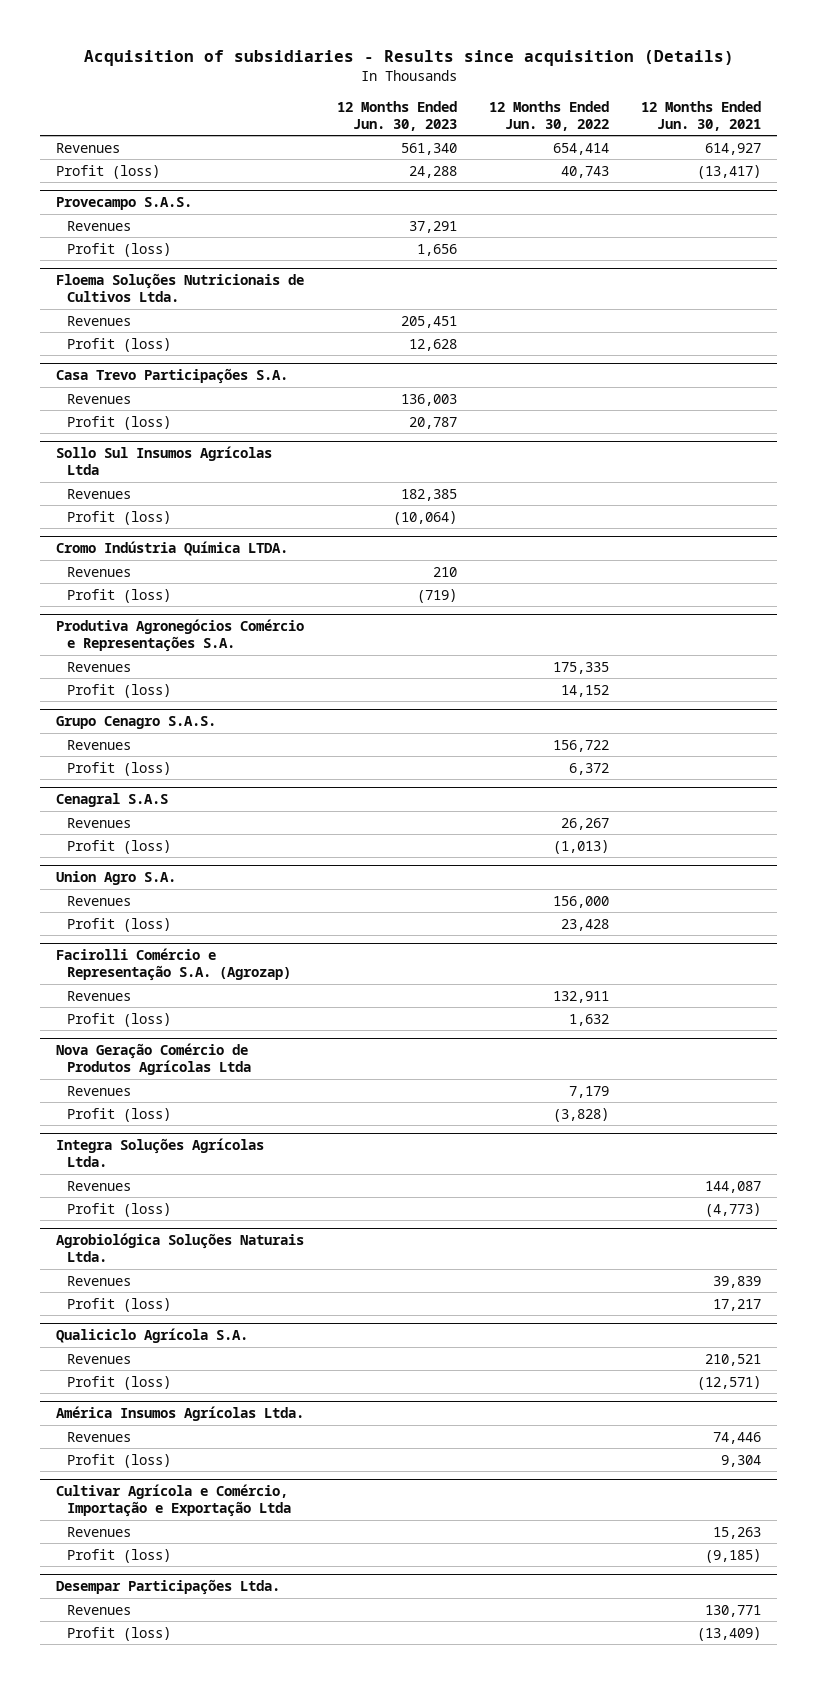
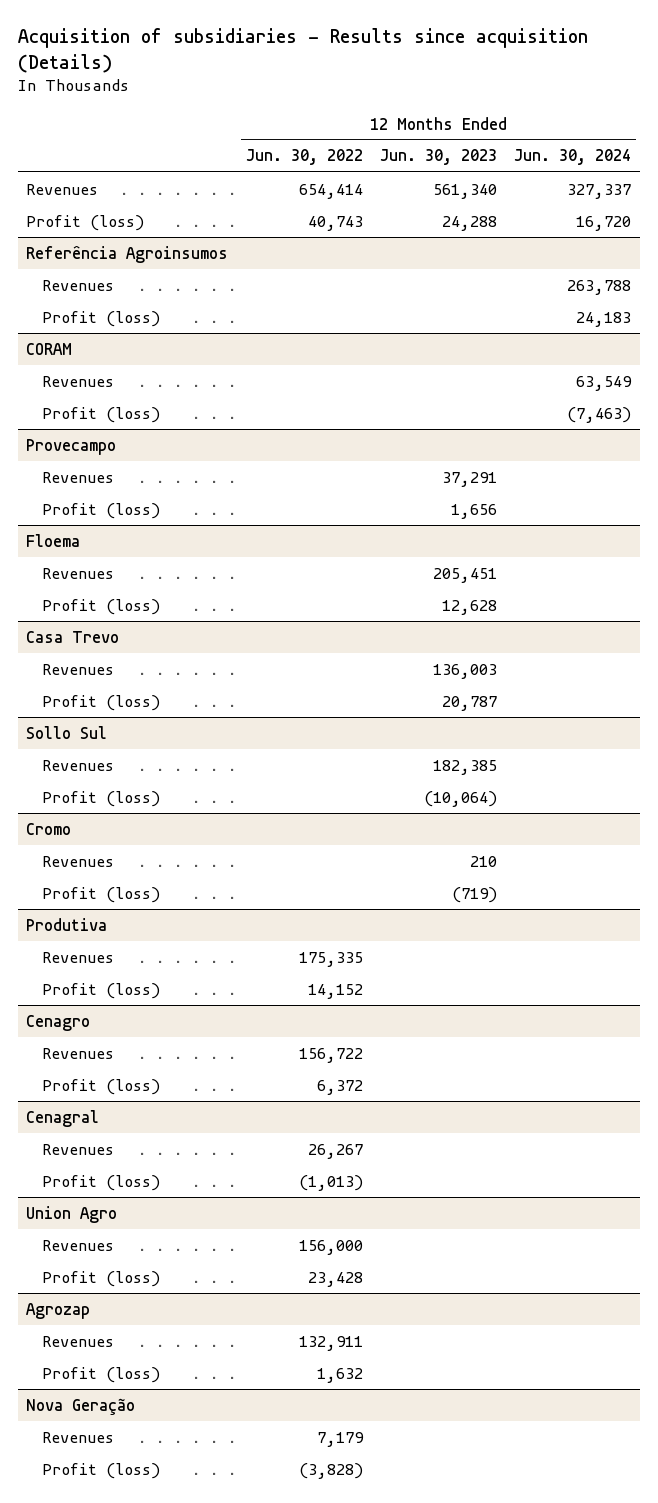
[641,100,762,131] 12 Months Ended Jun. 30, 2021 -> none
none -> [514,149,632,166] Jun. 30, 2024
none -> [26,245,229,263] Referência Agroinsumos
none -> [42,279,115,291] Revenues
none -> [42,310,161,327] Profit (loss)
none -> [26,342,73,355] CORAM
none -> [42,375,115,387] Revenues
none -> [42,406,161,423] Profit (loss)
[56,197,193,211] Provecampo S.A.S. -> [26,438,117,455] Provecampo
[56,273,305,303] Floema Soluções Nutricionais de Cultivos Ltda. -> [26,533,81,547] Floema
[56,368,289,385] Casa Trevo Participações S.A. -> [26,630,120,643] Casa Trevo
[56,446,273,476] Sollo Sul Insumos Agrícolas Ltda -> [26,725,108,739] Sollo Sul
[56,541,289,557] Cromo Indústria Química LTDA. -> [26,822,72,835] Cromo
[56,619,305,653] Produtiva Agronegócios Comércio e Representações S.A. -> [26,917,108,931] Produtiva
[56,716,217,730] Grupo Cenagro S.A.S. -> [26,1014,91,1031] Cenagro
[56,793,169,808] Cenagral S.A.S -> [26,1109,100,1127] Cenagral
[56,871,177,886] Union Agro S.A. -> [26,1205,118,1223] Union Agro
[56,948,292,982] Facirolli Comércio e Representação S.A. (Agrozap) -> [26,1302,91,1319] Agrozap
[56,1043,252,1076] Nova Geração Comércio de Produtos Agrícolas Ltda -> [26,1397,136,1415] Nova Geração
[56,1138,265,1168] Integra Soluções Agrícolas Ltda. -> none
[67,1180,132,1191] Revenues -> none
[67,1202,172,1217] Profit (loss) -> none
[56,1233,305,1263] Agrobiológica Soluções Naturais Ltda. -> none
[67,1275,132,1286] Revenues -> none
[67,1297,172,1312] Profit (loss) -> none
[56,1328,249,1344] Qualiciclo Agrícola S.A. -> none
[67,1353,132,1364] Revenues -> none
[67,1375,172,1390] Profit (loss) -> none
[56,1406,305,1422] América Insumos Agrícolas Ltda. -> none
[67,1431,132,1442] Revenues -> none
[67,1453,172,1468] Profit (loss) -> none
[56,1484,292,1518] Cultivar Agrícola e Comércio, Importação e Exportação Ltda -> none
[67,1526,132,1537] Revenues -> none
[67,1548,172,1563] Profit (loss) -> none
[56,1579,281,1596] Desempar Participações Ltda. -> none
[67,1604,132,1615] Revenues -> none
[67,1626,172,1641] Profit (loss) -> none

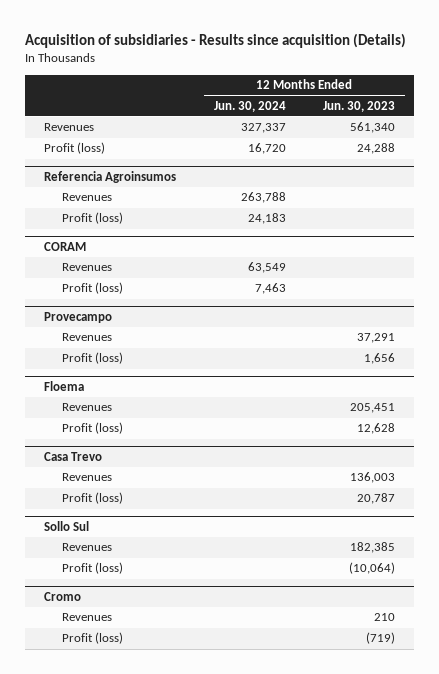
[245,149,363,166] Jun. 30, 2022 -> none
[26,245,229,263] Referência Agroinsumos -> [43,171,176,184] Referencia Agroinsumos
[567,406,632,423] (7,463) -> [254,283,286,295] 7,463
[26,917,108,931] Produtiva -> none
[42,951,115,963] Revenues -> none
[42,982,161,999] Profit (loss) -> none
[26,1014,91,1031] Cenagro -> none
[42,1047,115,1059] Revenues -> none
[42,1078,161,1095] Profit (loss) -> none
[26,1109,100,1127] Cenagral -> none
[42,1143,115,1155] Revenues -> none
[42,1174,161,1191] Profit (loss) -> none
[26,1205,118,1223] Union Agro -> none
[42,1239,115,1251] Revenues -> none
[42,1270,161,1287] Profit (loss) -> none
[26,1302,91,1319] Agrozap -> none
[42,1335,115,1347] Revenues -> none
[42,1366,161,1383] Profit (loss) -> none
[26,1397,136,1415] Nova Geração -> none
[42,1431,115,1443] Revenues -> none
[42,1462,161,1479] Profit (loss) -> none

